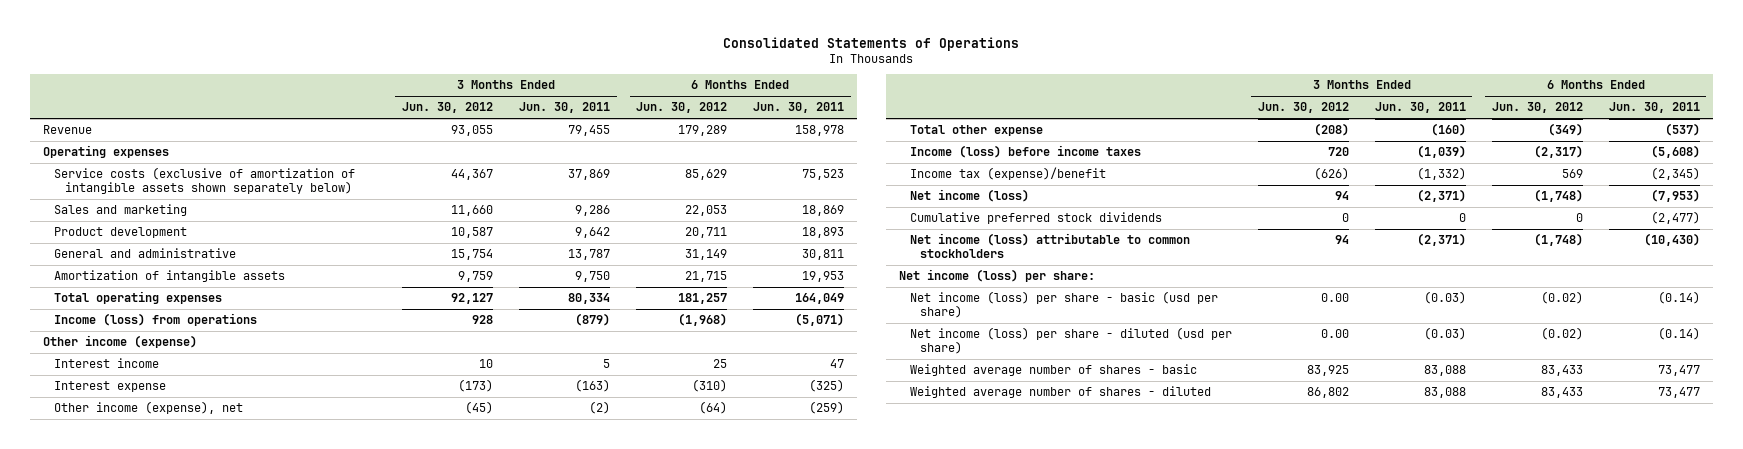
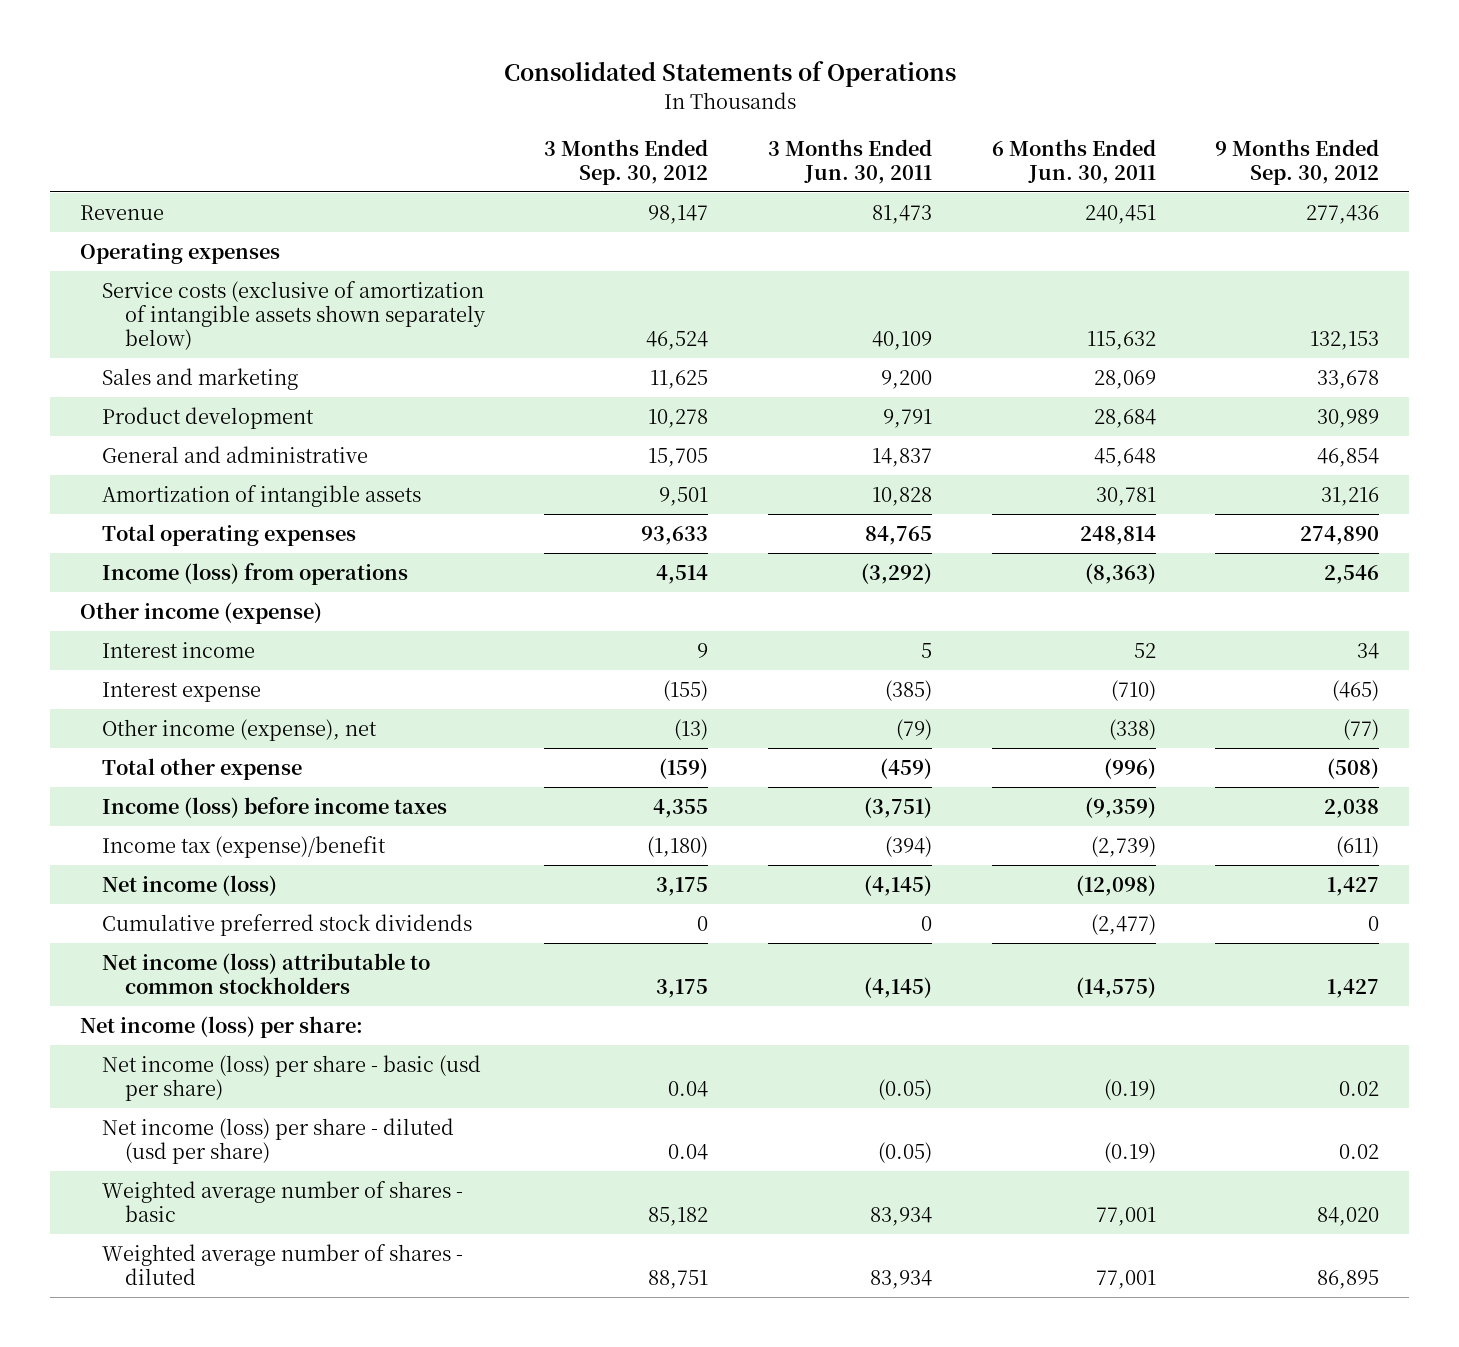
[401,102,493,114] Jun. 30, 2012 -> none
[636,102,728,114] Jun. 30, 2012 -> none
none -> [544,138,709,185] 3 Months Ended Sep. 30, 2012
none -> [1215,138,1380,185] 9 Months Ended Sep. 30, 2012
[567,125,610,137] 79,455 -> [871,204,932,224] 81,473
[795,125,845,137] 158,978 -> [1084,204,1156,224] 240,451
[567,169,610,181] 37,869 -> [871,331,932,351] 40,109
[802,169,845,181] 75,523 -> [1086,331,1156,351] 115,632
[574,205,610,217] 9,286 -> [880,369,932,389] 9,200
[802,205,845,217] 18,869 -> [1093,369,1156,389] 28,069
[574,227,610,239] 9,642 -> [882,408,932,428] 9,791
[802,227,845,239] 18,893 -> [1093,408,1156,428] 28,684
[567,249,610,261] 13,787 -> [871,447,932,467] 14,837
[802,249,845,261] 30,811 -> [1093,447,1156,467] 45,648
[574,271,610,283] 9,750 -> [871,486,932,506] 10,828
[802,271,845,283] 19,953 -> [1095,486,1156,506] 30,781
[567,293,610,305] 80,334 -> [864,525,932,545] 84,765
[795,293,845,305] 164,049 -> [1079,525,1156,545] 248,814
[574,313,610,327] (879) -> [860,562,932,584] (3,292)
[795,313,845,327] (5,071) -> [1084,562,1156,584] (8,363)
[830,359,845,369] 47 -> [1133,642,1156,658] 52
[574,379,610,393] (163) -> [884,679,932,701] (385)
[809,379,845,393] (325) -> [1110,679,1156,701] (710)
[588,401,610,415] (2) -> [895,718,932,740] (79)
[809,401,845,415] (259) -> [1108,718,1156,740] (338)
[1430,123,1466,137] (160) -> [879,757,932,779] (459)
[1664,123,1700,137] (537) -> [1103,757,1156,779] (996)
[1416,145,1466,159] (1,039) -> [863,796,932,818] (3,751)
[1650,145,1700,159] (5,608) -> [1084,796,1156,818] (9,359)
[1416,167,1466,181] (1,332) -> [884,835,932,857] (394)
[1650,167,1700,181] (2,345) -> [1090,835,1156,857] (2,739)
[1416,189,1466,203] (2,371) -> [863,874,932,896] (4,145)
[1650,189,1700,203] (7,953) -> [1075,874,1156,896] (12,098)
[1416,233,1466,247] (2,371) -> [863,976,932,998] (4,145)
[1643,233,1700,247] (10,430) -> [1075,976,1156,998] (14,575)
[1423,291,1466,305] (0.03) -> [877,1078,932,1100] (0.05)
[1657,291,1700,305] (0.14) -> [1103,1078,1156,1100] (0.19)
[1423,327,1466,341] (0.03) -> [877,1141,932,1163] (0.05)
[1657,327,1700,341] (0.14) -> [1103,1141,1156,1163] (0.19)
[1423,365,1466,377] 83,088 -> [869,1206,932,1226] 83,934
[1657,365,1700,377] 73,477 -> [1095,1206,1156,1226] 77,001
[1423,387,1466,399] 83,088 -> [869,1269,932,1289] 83,934
[1657,387,1700,399] 73,477 -> [1095,1269,1156,1289] 77,001

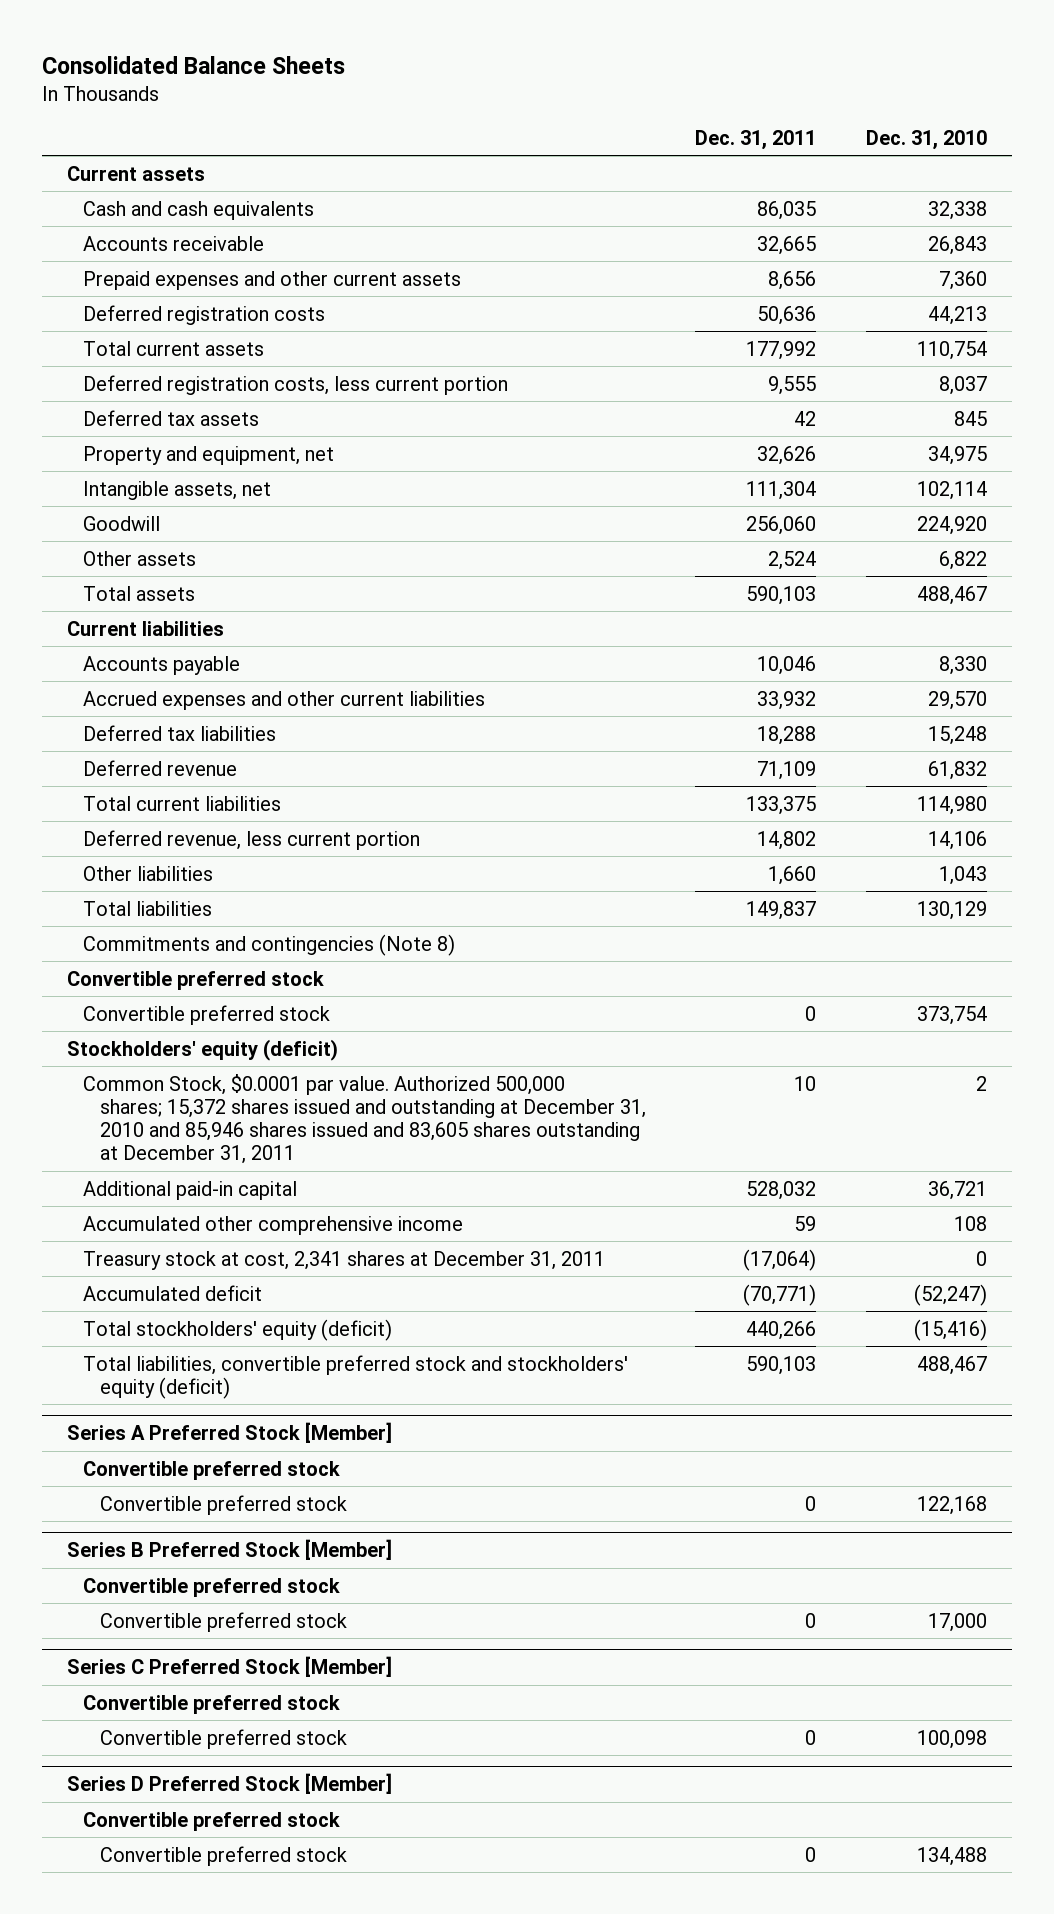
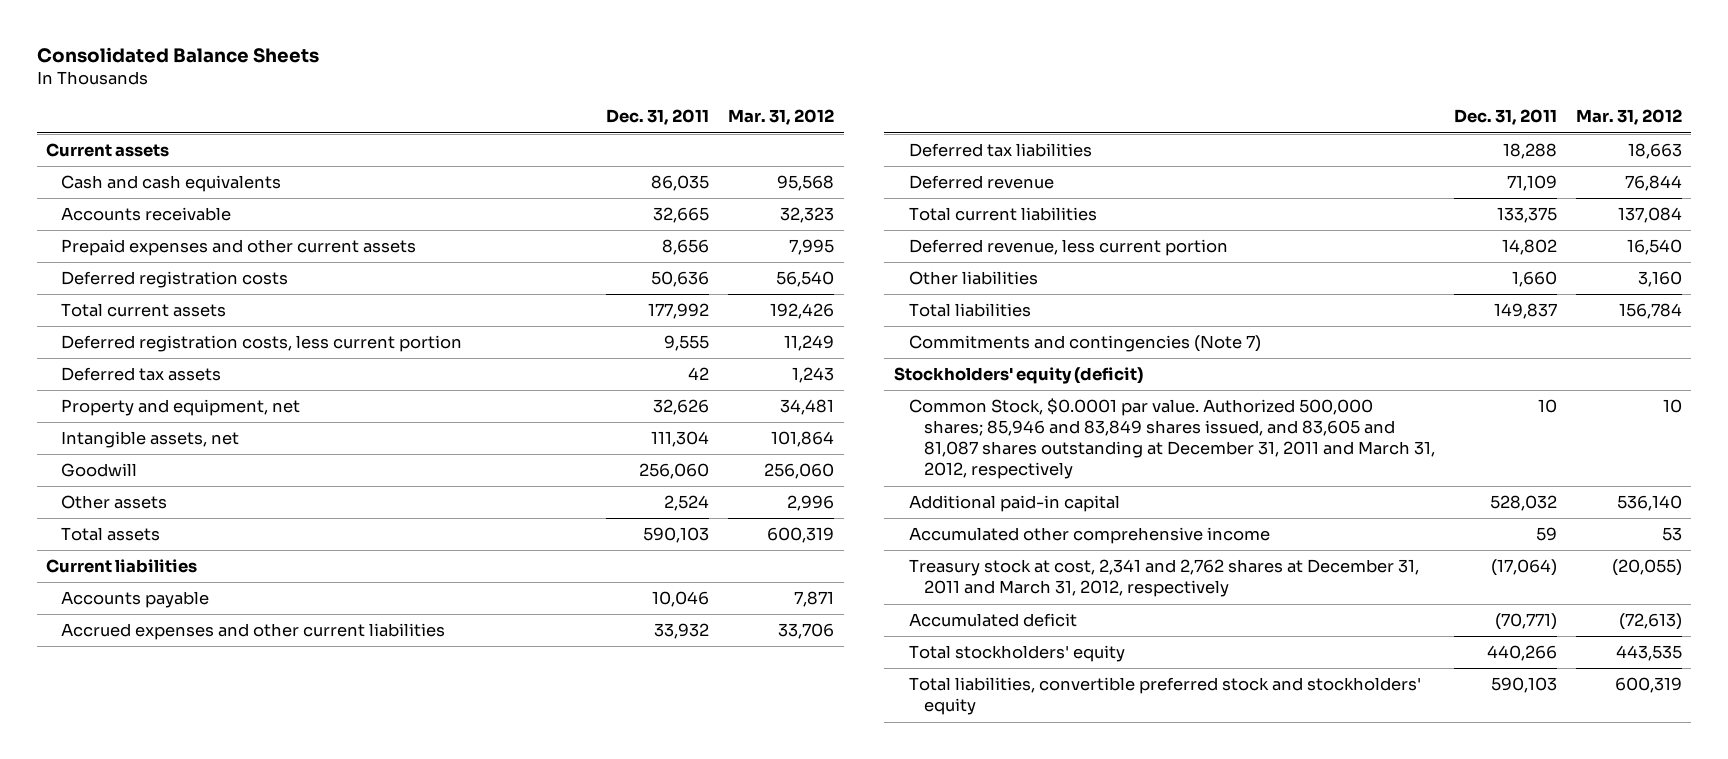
[865,130,987,151] Dec. 31, 2010 -> none
none -> [728,109,835,126] Mar. 31, 2012
[67,970,325,990] Convertible preferred stock -> none
[83,1004,331,1025] Convertible preferred stock -> none
[83,933,456,956] Commitments and contingencies (Note 8) -> [909,335,1262,353] Commitments and contingencies (Note 7)
[83,1073,646,1165] Common Stock, $0.0001 par value. Authorized 500,000 shares; 15,372 shares issued and outstanding at December 31, 2010 and 85,946 shares issued and 83,605 shares outstanding at December 31, 2011 -> [909,398,1436,480] Common Stock, $0.0001 par value. Authorized 500,000 shares; 85,946 and 83,849 shares issued, and 83,605 and 81,087 shares outstanding at December 31, 2011 and March 31, 2012, respectively
[83,1250,606,1270] Treasury stock at cost, 2,341 shares at December 31, 2011 -> [909,559,1420,598] Treasury stock at cost, 2,341 and 2,762 shares at December 31, 2011 and March 31, 2012, respectively
[67,1422,393,1444] Series A Preferred Stock [Member] -> none
[83,1460,341,1480] Convertible preferred stock -> none
[99,1494,347,1515] Convertible preferred stock -> none
[67,1539,393,1561] Series B Preferred Stock [Member] -> none
[83,1577,341,1597] Convertible preferred stock -> none
[99,1611,347,1632] Convertible preferred stock -> none
[67,1656,393,1678] Series C Preferred Stock [Member] -> none
[83,1694,341,1714] Convertible preferred stock -> none
[99,1728,347,1749] Convertible preferred stock -> none
[67,1773,393,1795] Series D Preferred Stock [Member] -> none
[83,1811,341,1831] Convertible preferred stock -> none
[99,1845,347,1866] Convertible preferred stock -> none
[83,1318,393,1341] Total stockholders' equity (deficit) -> [909,645,1126,663] Total stockholders' equity
[83,1354,629,1399] Total liabilities, convertible preferred stock and stockholders' equity (deficit) -> [909,677,1422,716] Total liabilities, convertible preferred stock and stockholders' equity

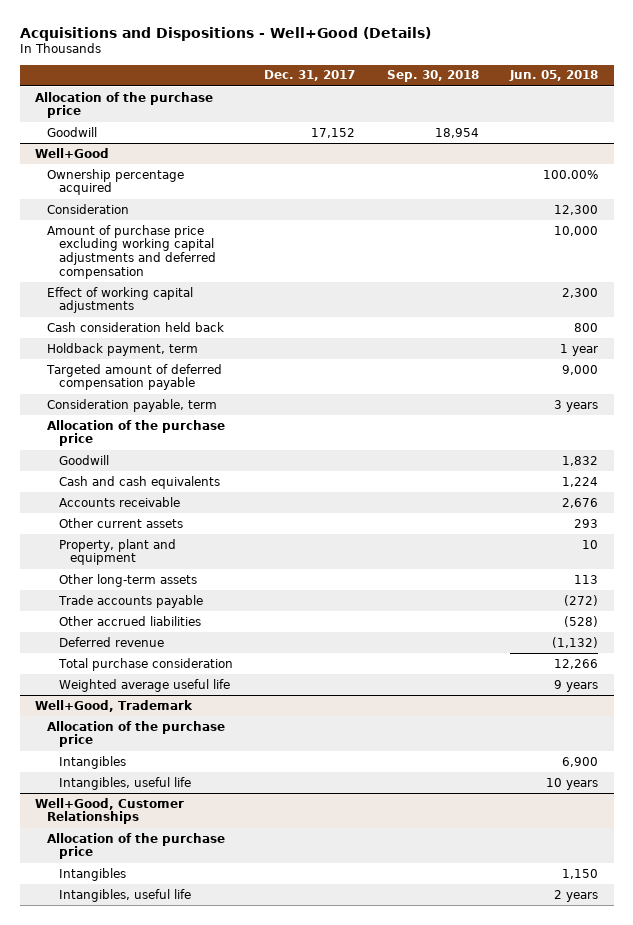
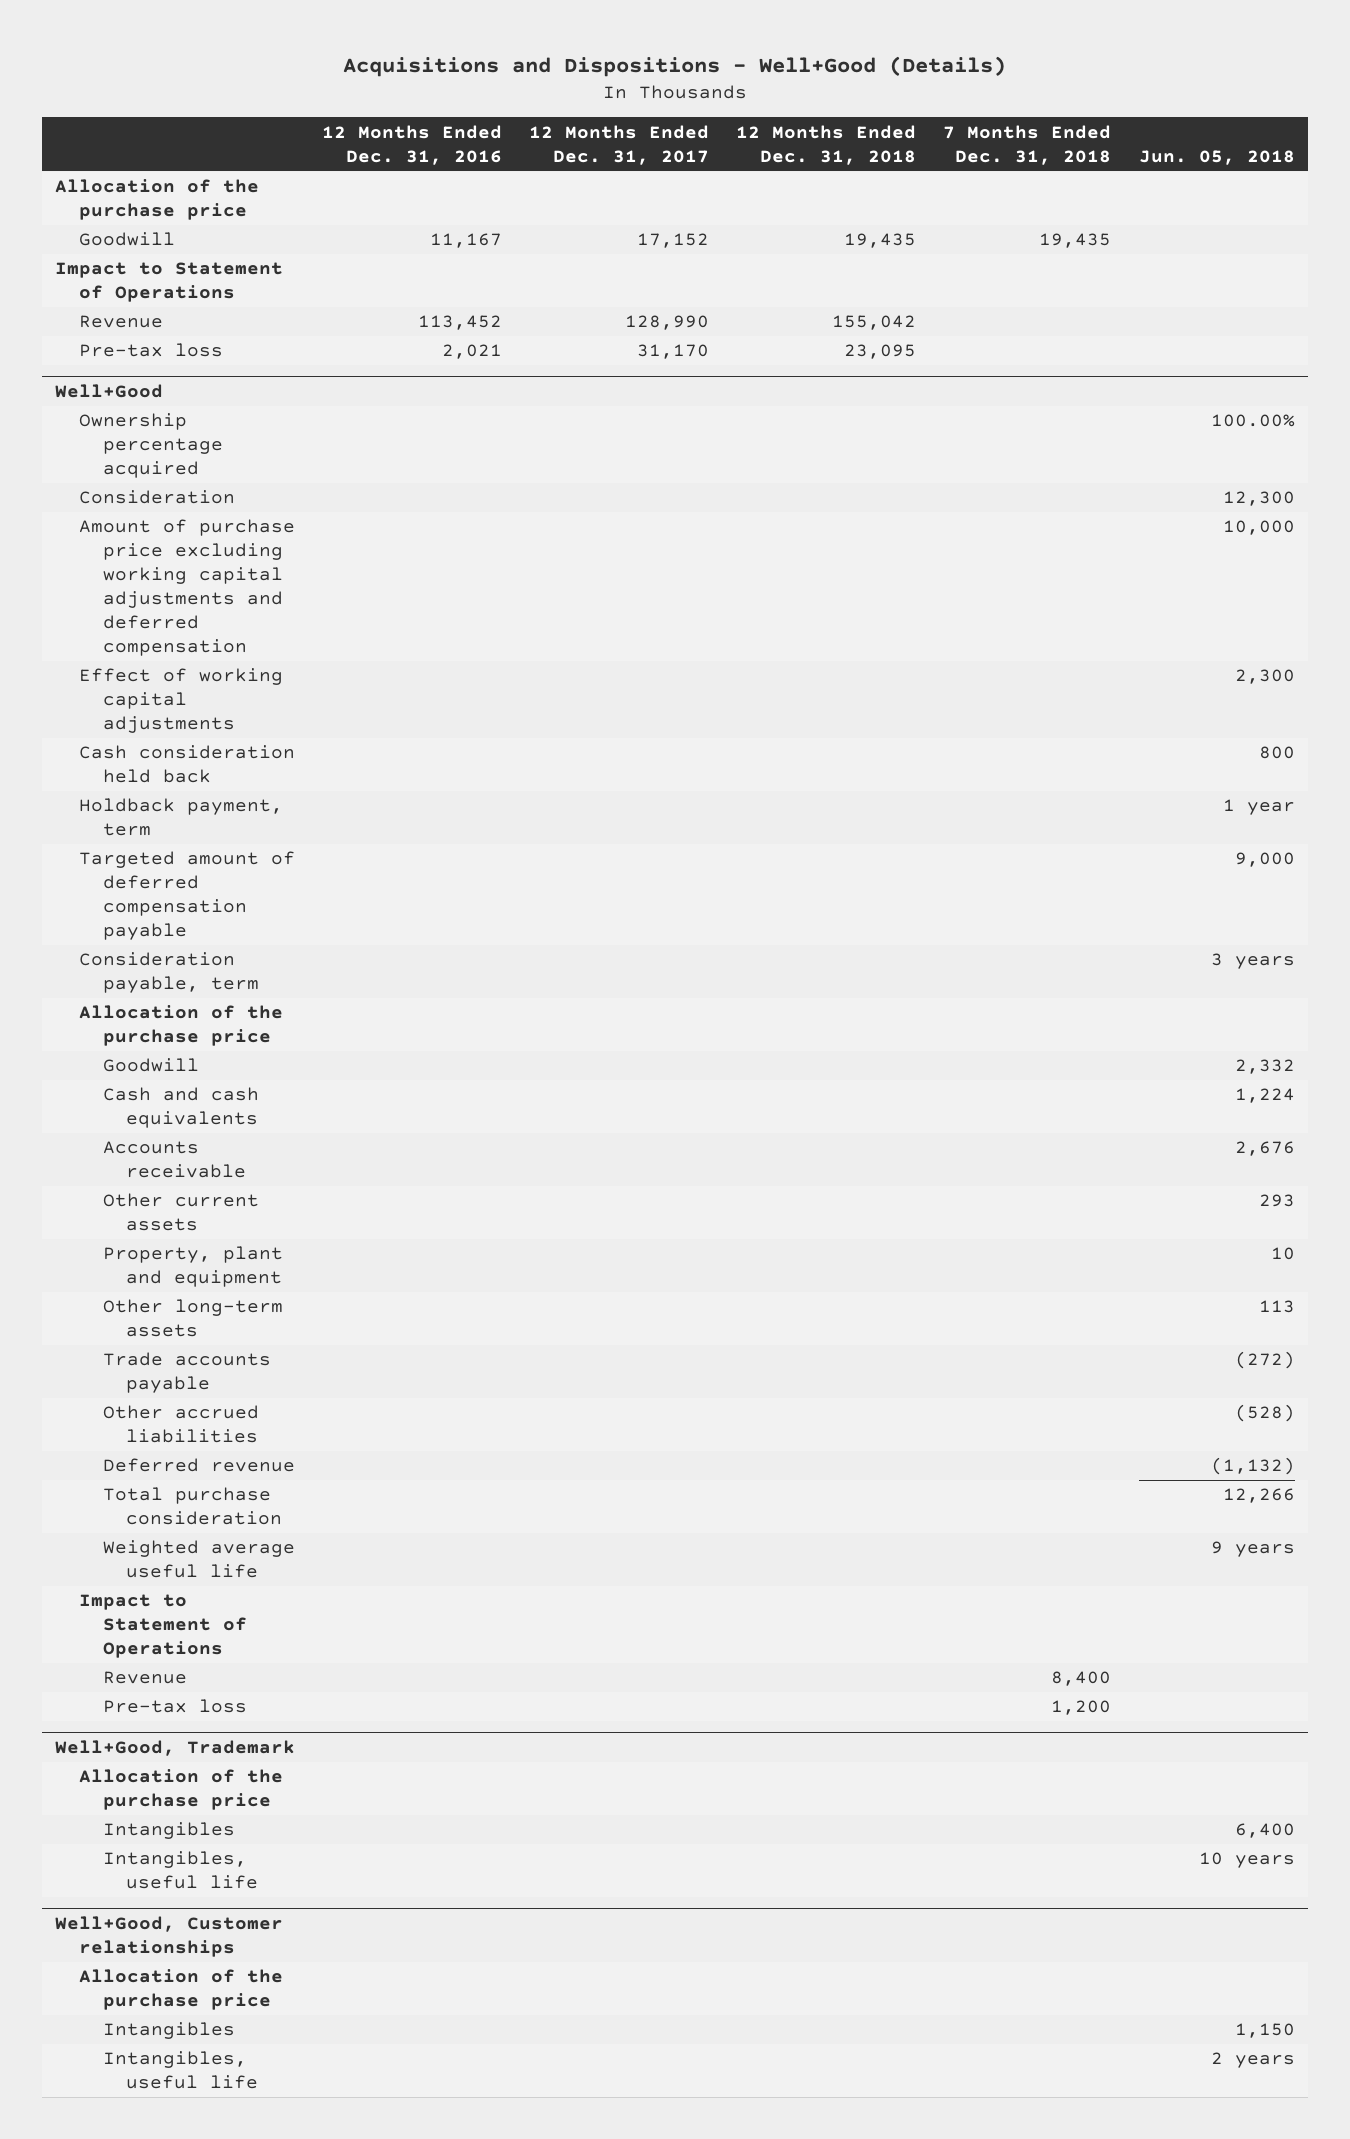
[264,70,356,82] Dec. 31, 2017 -> none
[386,70,479,83] Sep. 30, 2018 -> none
none -> [322,124,503,165] 12 Months Ended Dec. 31, 2016
none -> [529,124,710,165] 12 Months Ended Dec. 31, 2017
none -> [736,124,917,165] 12 Months Ended Dec. 31, 2018
none -> [943,124,1112,165] 7 Months Ended Dec. 31, 2018
none -> [55,262,284,303] Impact to Statement of Operations
none -> [78,315,163,329] Revenue
none -> [78,343,223,358] Pre-tax loss
[561,455,598,466] 1,832 -> [1234,1059,1295,1075] 2,332
none -> [78,1594,247,1659] Impact to Statement of Operations
none -> [102,1671,187,1685] Revenue
none -> [102,1699,247,1714] Pre-tax loss
[561,756,598,767] 6,900 -> [1234,1823,1295,1839] 6,400
[35,797,185,825] Well+Good, Customer Relationships -> [55,1916,284,1958] Well+Good, Customer relationships

